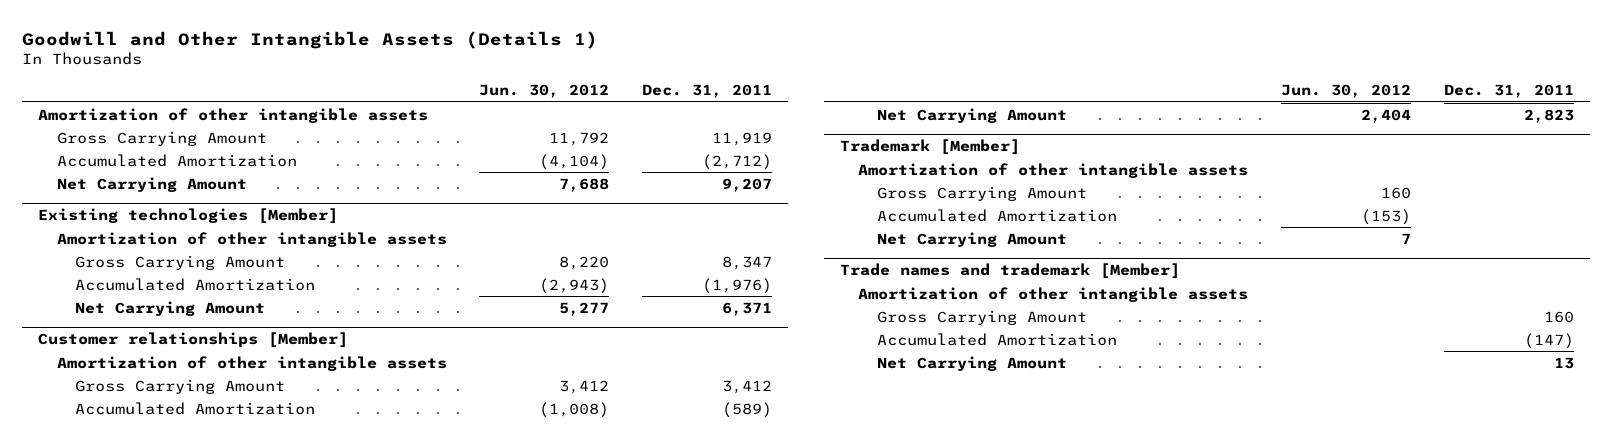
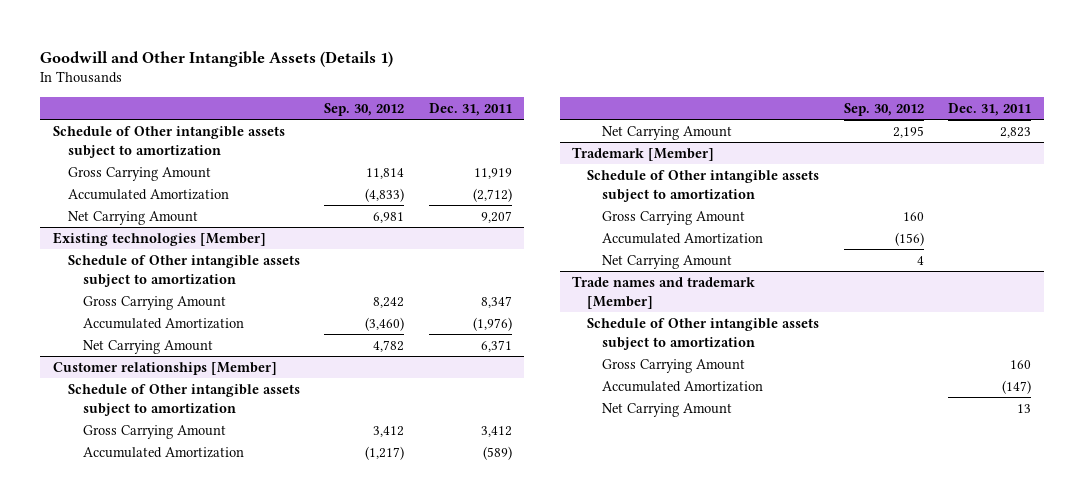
[479,84,610,99] Jun. 30, 2012 -> none
none -> [324,102,405,116] Sep. 30, 2012
[38,107,429,123] Amortization of other intangible assets -> [52,125,285,158] Schedule of Other intangible assets subject to amortization
[56,231,447,247] Amortization of other intangible assets -> [67,254,300,287] Schedule of Other intangible assets subject to amortization
[56,355,447,371] Amortization of other intangible assets -> [67,383,300,416] Schedule of Other intangible assets subject to amortization
[858,162,1249,178] Amortization of other intangible assets -> [587,169,820,202] Schedule of Other intangible assets subject to amortization
[858,286,1249,302] Amortization of other intangible assets -> [587,317,820,350] Schedule of Other intangible assets subject to amortization

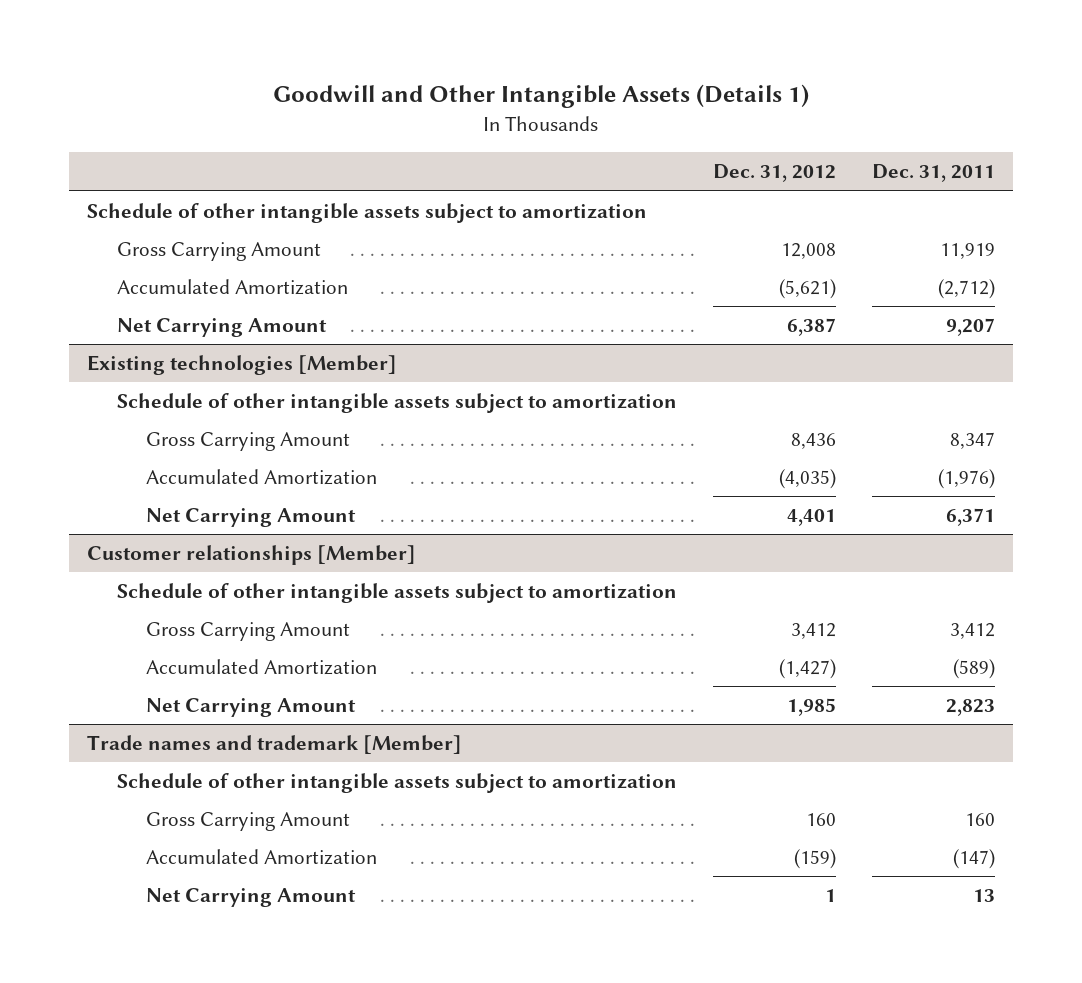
[324,102,405,116] Sep. 30, 2012 -> none
none -> [712,164,836,183] Dec. 31, 2012
[52,125,285,158] Schedule of Other intangible assets subject to amortization -> [87,203,648,224] Schedule of other intangible assets subject to amortization
[67,254,300,287] Schedule of Other intangible assets subject to amortization -> [116,393,677,414] Schedule of other intangible assets subject to amortization
[67,383,300,416] Schedule of Other intangible assets subject to amortization -> [116,583,677,604] Schedule of other intangible assets subject to amortization
[572,146,715,161] Trademark [Member] -> none
[587,169,820,202] Schedule of Other intangible assets subject to amortization -> none
[602,210,746,225] Gross Carrying Amount -> none
[602,232,764,244] Accumulated Amortization -> none
[602,254,733,269] Net Carrying Amount -> none
[587,317,820,350] Schedule of Other intangible assets subject to amortization -> [116,773,677,794] Schedule of other intangible assets subject to amortization

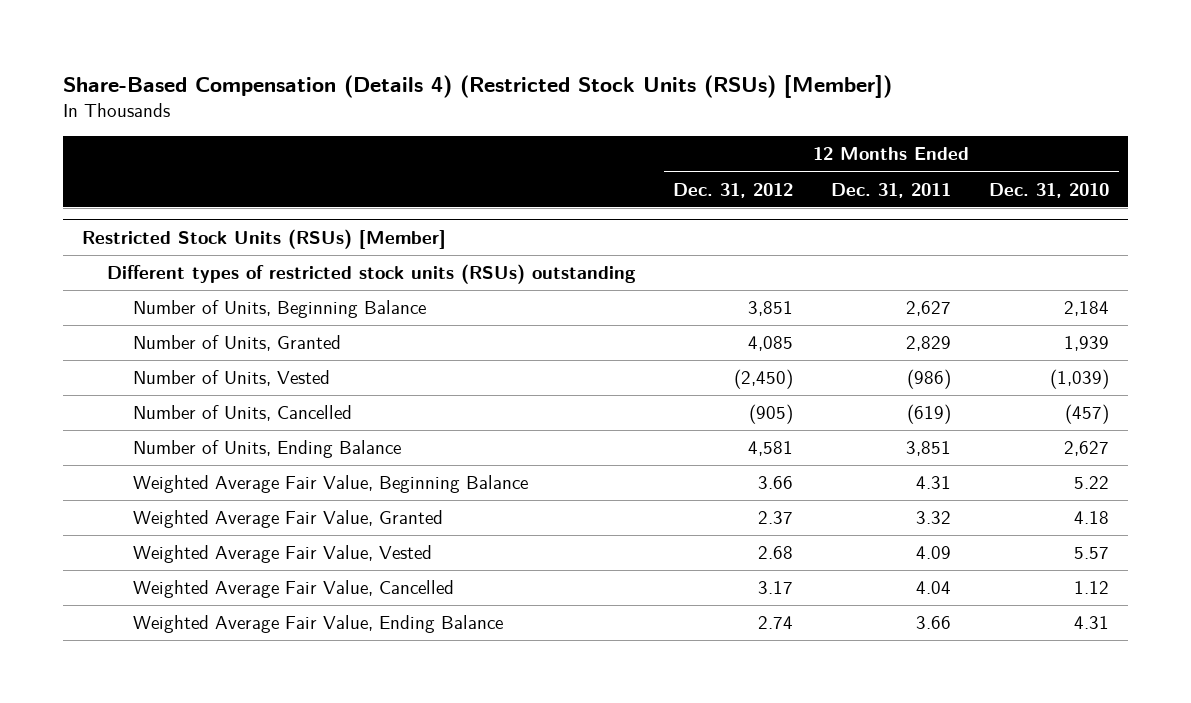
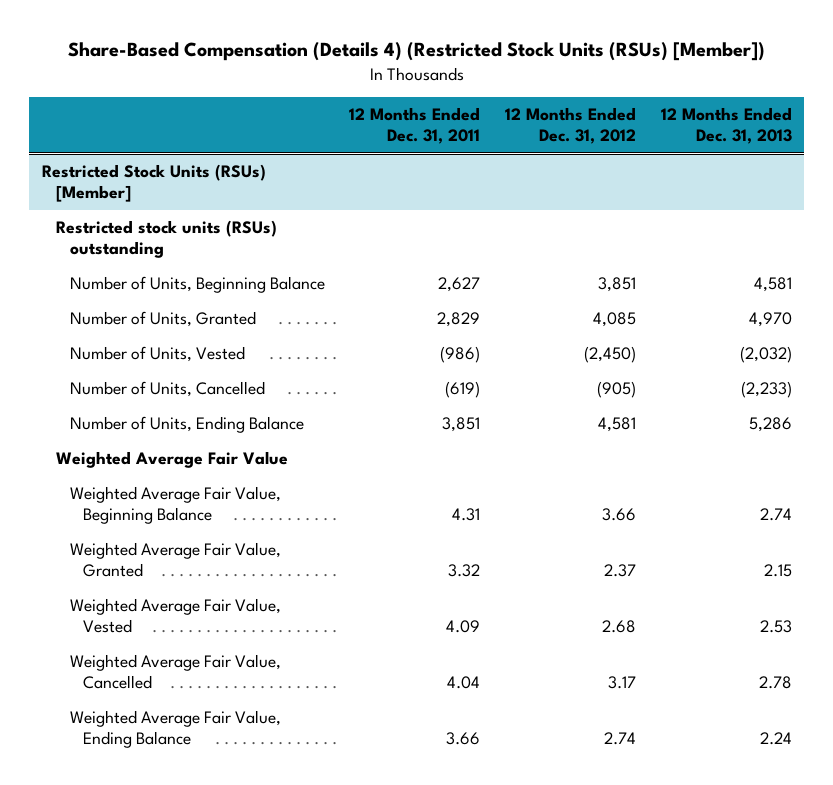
[989,182,1110,198] Dec. 31, 2010 -> none
none -> [660,107,792,145] 12 Months Ended Dec. 31, 2013
[107,264,637,285] Different types of restricted stock units (RSUs) outstanding -> [55,220,277,259] Restricted stock units (RSUs) outstanding
none -> [55,451,288,469] Weighted Average Fair Value

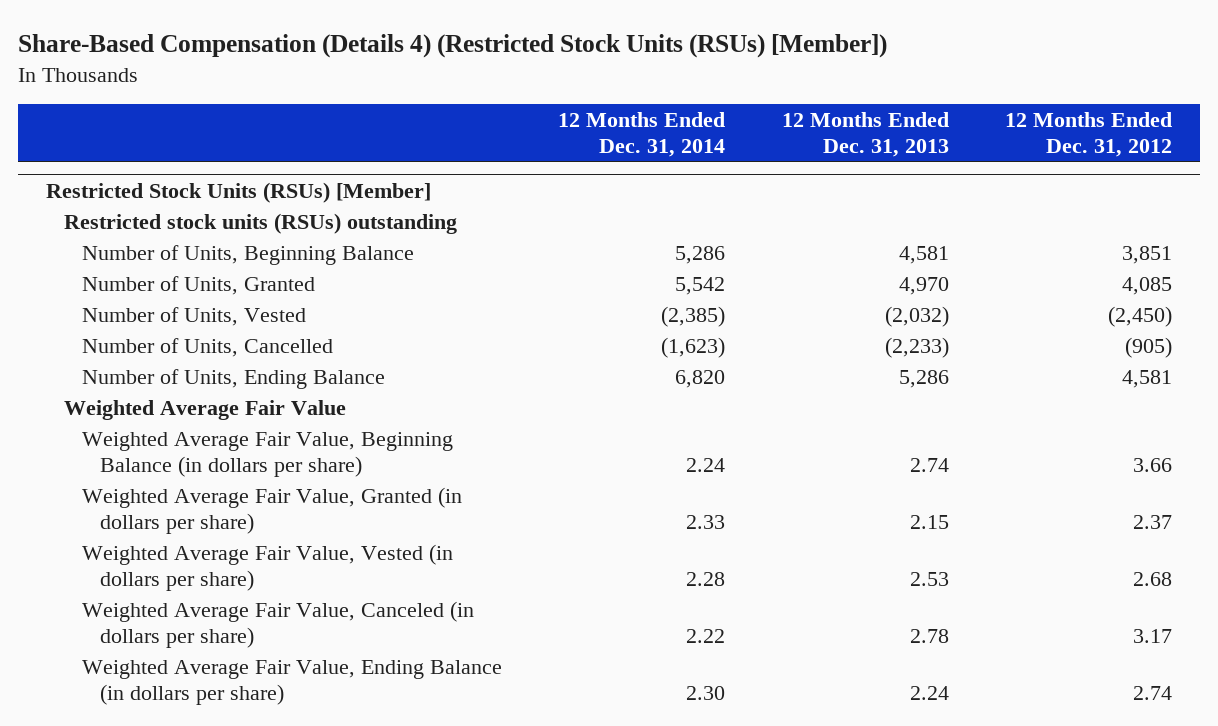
[349,107,481,145] 12 Months Ended Dec. 31, 2011 -> none
none -> [558,111,726,157] 12 Months Ended Dec. 31, 2014
[69,486,281,525] Weighted Average Fair Value, Beginning Balance -> [81,431,453,477] Weighted Average Fair Value, Beginning Balance (in dollars per share)
[69,542,281,578] Weighted Average Fair Value, Granted -> [81,486,462,534] Weighted Average Fair Value, Granted (in dollars per share)
[69,598,281,634] Weighted Average Fair Value, Vested -> [81,543,453,591] Weighted Average Fair Value, Vested (in dollars per share)
[69,654,281,690] Weighted Average Fair Value, Cancelled -> [81,600,474,648] Weighted Average Fair Value, Canceled (in dollars per share)
[69,710,281,749] Weighted Average Fair Value, Ending Balance -> [81,659,502,705] Weighted Average Fair Value, Ending Balance (in dollars per share)

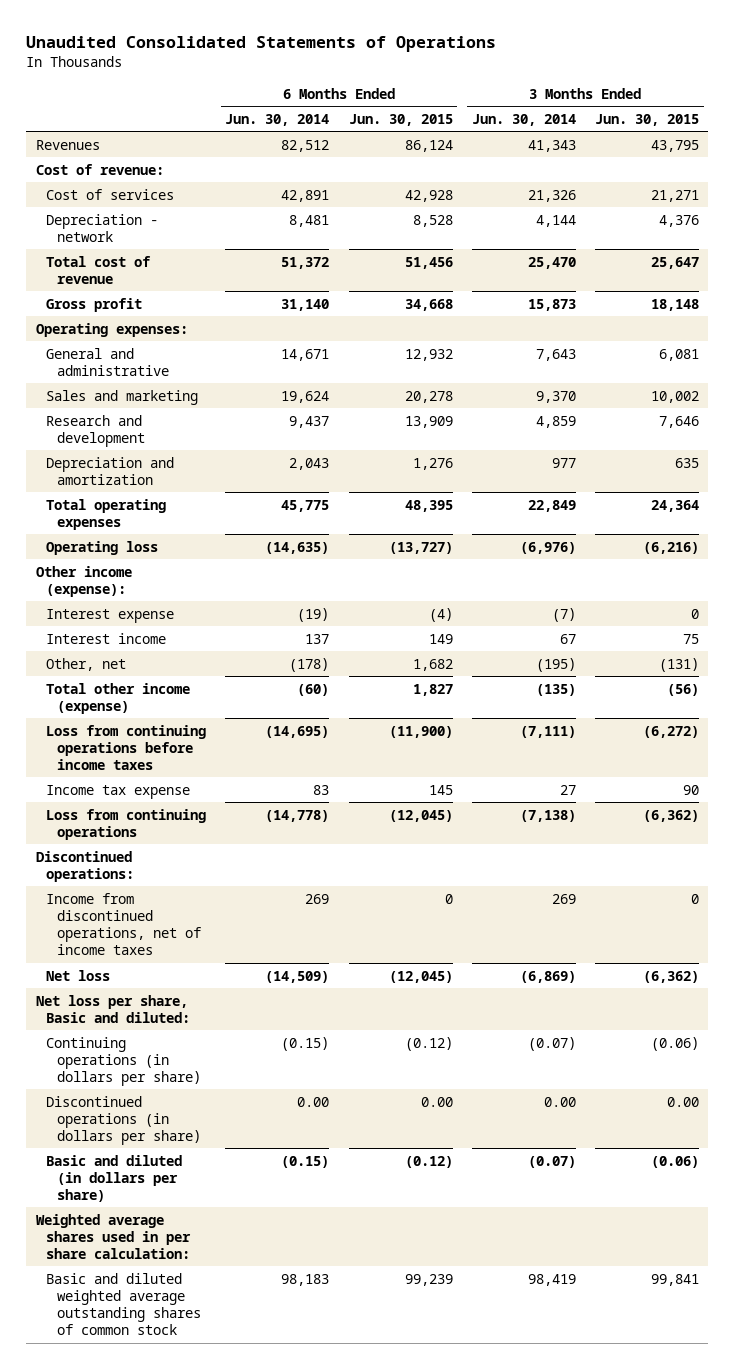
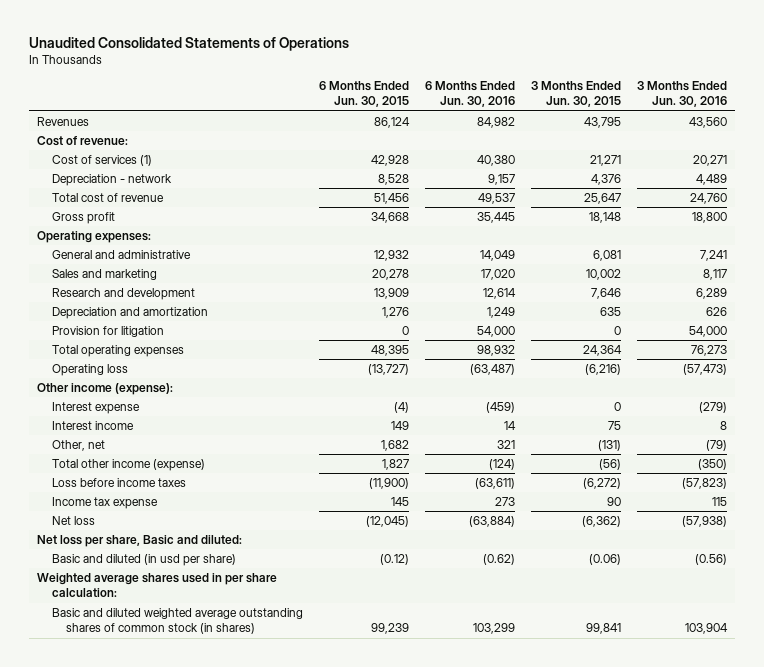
[225,113,330,126] Jun. 30, 2014 -> none
[471,113,576,126] Jun. 30, 2014 -> none
none -> [424,81,515,108] 6 Months Ended Jun. 30, 2016
none -> [636,81,727,108] 3 Months Ended Jun. 30, 2016
[46,188,175,200] Cost of services -> [51,155,152,167] Cost of services (1)
none -> [51,326,164,338] Provision for litigation
[46,724,207,771] Loss from continuing operations before income taxes -> [51,478,186,488] Loss before income taxes
[46,808,207,840] Loss from continuing operations -> none
[35,850,135,882] Discontinued operations: -> none
[46,892,201,956] Income from discontinued operations, net of income taxes -> none
[46,1036,201,1087] Continuing operations (in dollars per share) -> none
[46,1095,201,1146] Discontinued operations (in dollars per share) -> none
[46,1154,183,1203] Basic and diluted (in dollars per share) -> [51,554,236,567] Basic and diluted (in usd per share)
[46,1272,201,1336] Basic and diluted weighted average outstanding shares of common stock -> [51,608,303,635] Basic and diluted weighted average outstanding shares of common stock (in shares)

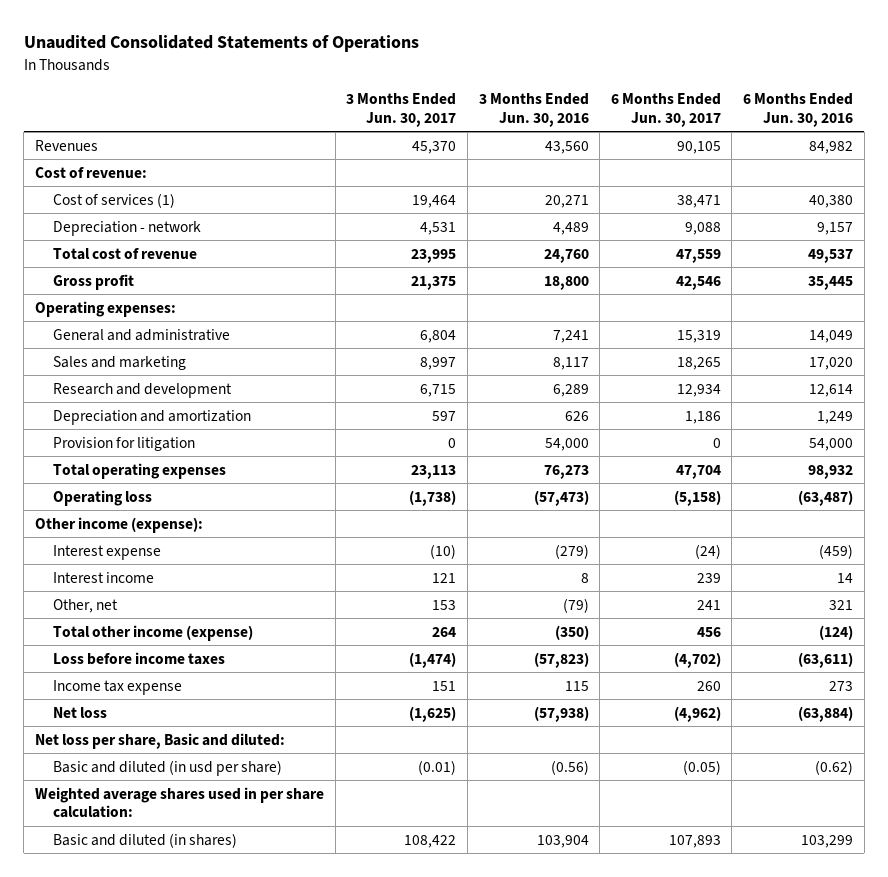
[318,81,409,108] 6 Months Ended Jun. 30, 2015 -> none
[530,81,621,108] 3 Months Ended Jun. 30, 2015 -> none
none -> [346,93,457,127] 3 Months Ended Jun. 30, 2017
none -> [610,93,721,127] 6 Months Ended Jun. 30, 2017
[51,608,303,635] Basic and diluted weighted average outstanding shares of common stock (in shares) -> [53,832,238,848] Basic and diluted (in shares)

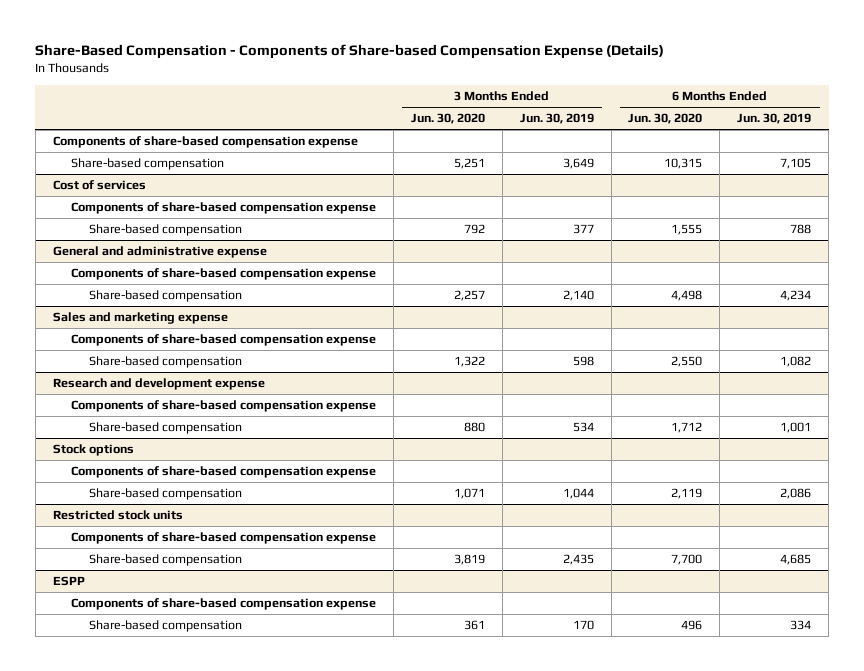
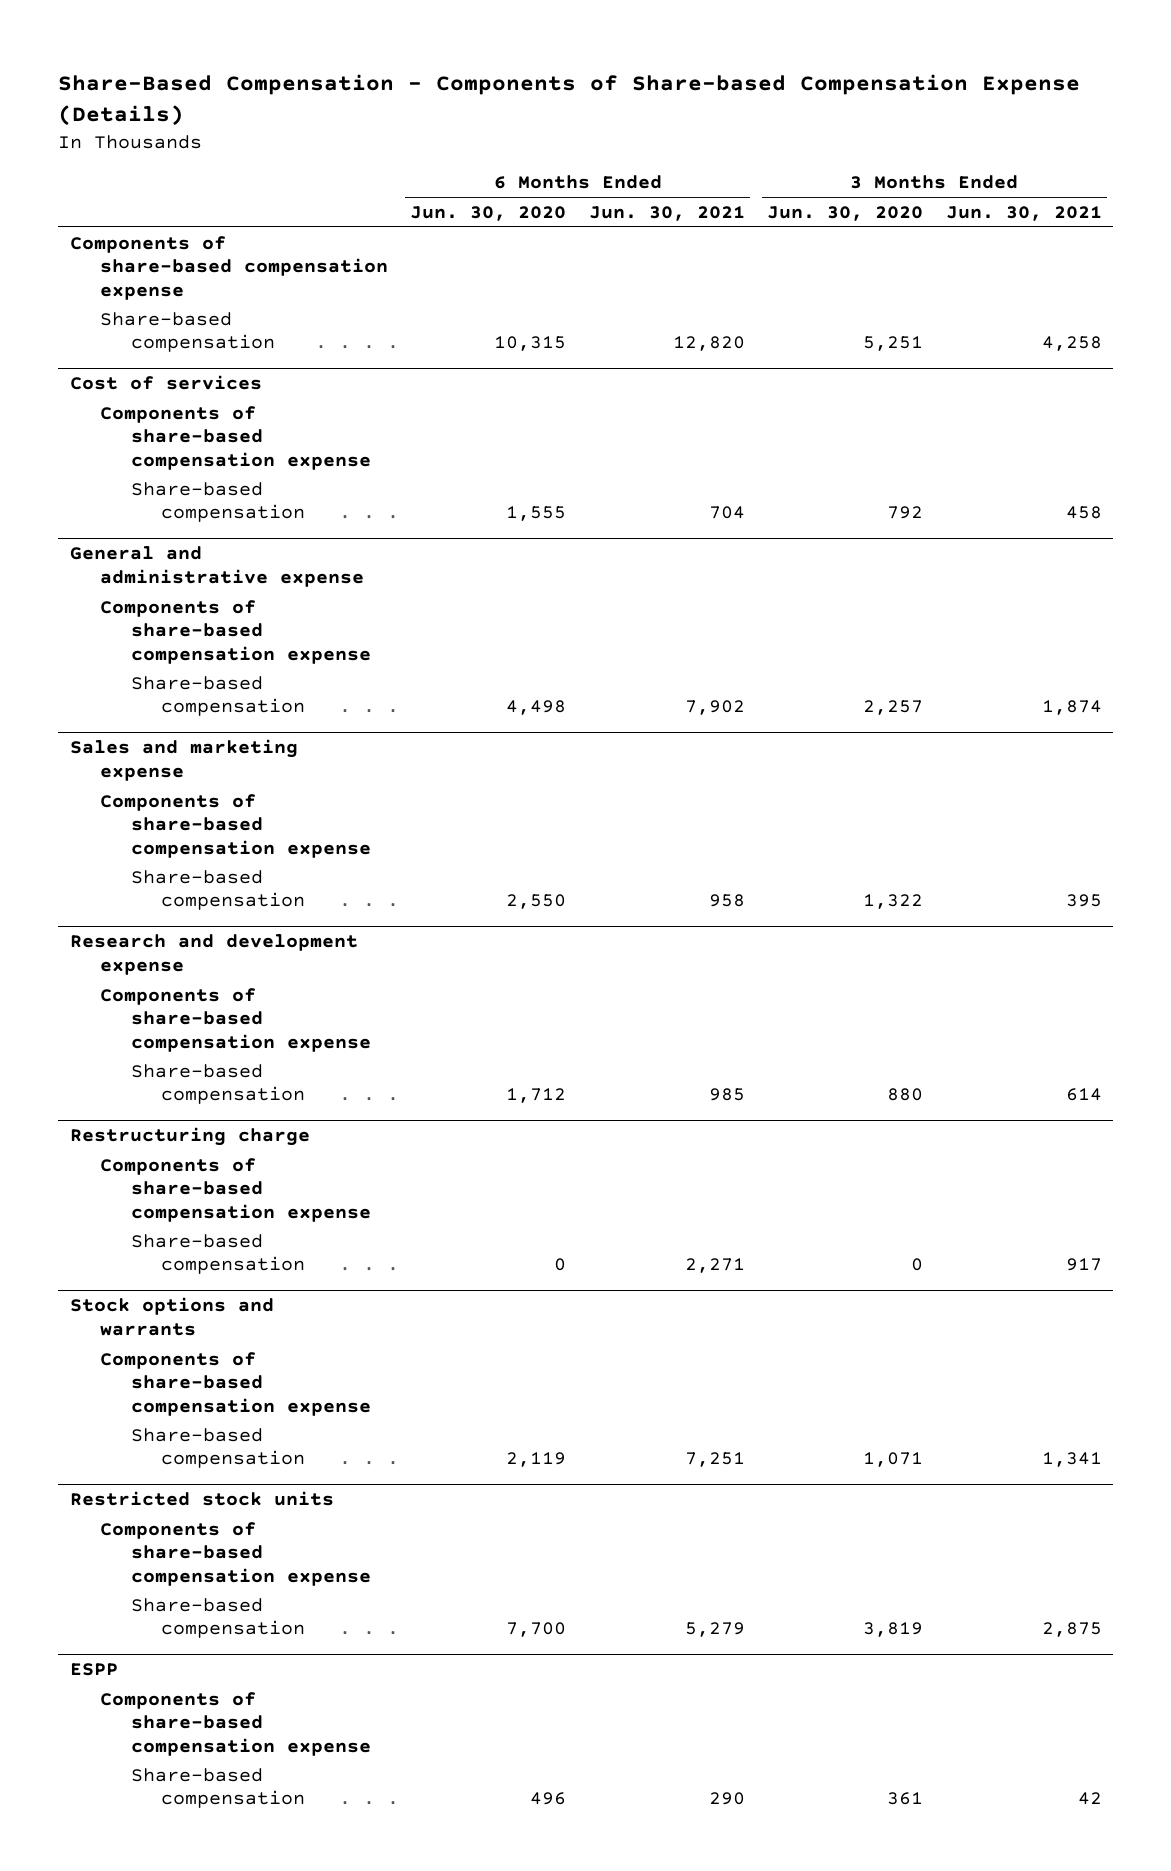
[519,113,594,125] Jun. 30, 2019 -> none
[737,113,812,125] Jun. 30, 2019 -> none
none -> [588,205,745,221] Jun. 30, 2021
none -> [945,205,1102,221] Jun. 30, 2021
[52,444,134,457] Stock options -> none
none -> [69,1127,310,1147] Restructuring charge
none -> [130,1233,306,1275] Share-based compensation
none -> [69,1297,274,1336] Stock options and warrants
none -> [100,1351,371,1416] Components of share-based compensation expense

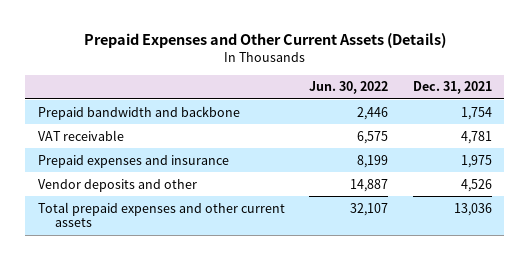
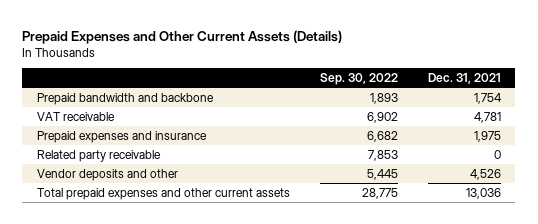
[309,81,389,95] Jun. 30, 2022 -> none
none -> [319,73,398,86] Sep. 30, 2022
none -> [37,149,162,162] Related party receivable

